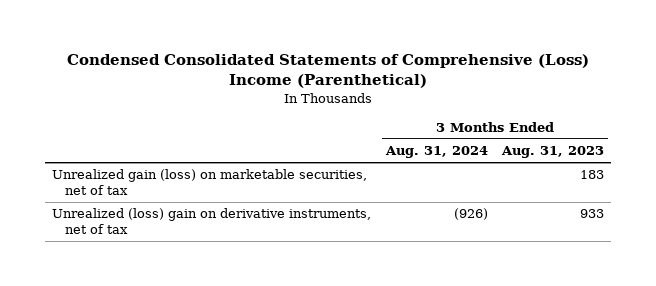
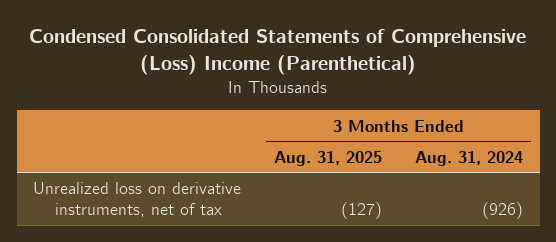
[501,146,605,159] Aug. 31, 2023 -> none
none -> [274,150,383,166] Aug. 31, 2025
[52,169,368,196] Unrealized gain (loss) on marketable securities, net of tax -> none
[52,208,372,235] Unrealized (loss) gain on derivative instruments, net of tax -> [33,182,242,218] Unrealized loss on derivative instruments, net of tax

